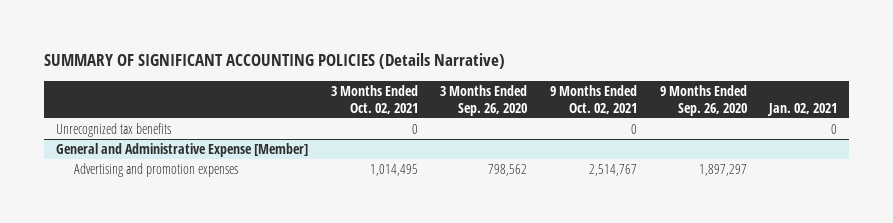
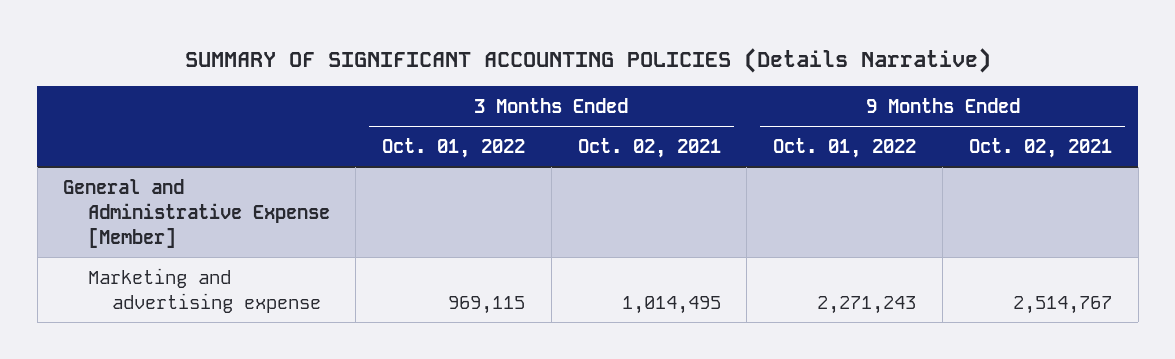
[440,84,528,116] 3 Months Ended Sep. 26, 2020 -> none
[659,84,747,116] 9 Months Ended Sep. 26, 2020 -> none
[767,102,838,116] Jan. 02, 2021 -> none
none -> [382,137,526,158] Oct. 01, 2022
none -> [773,137,917,158] Oct. 01, 2022
[55,123,171,138] Unrecognized tax benefits -> none
[74,163,239,178] Advertising and promotion expenses -> [87,267,322,313] Marketing and advertising expense

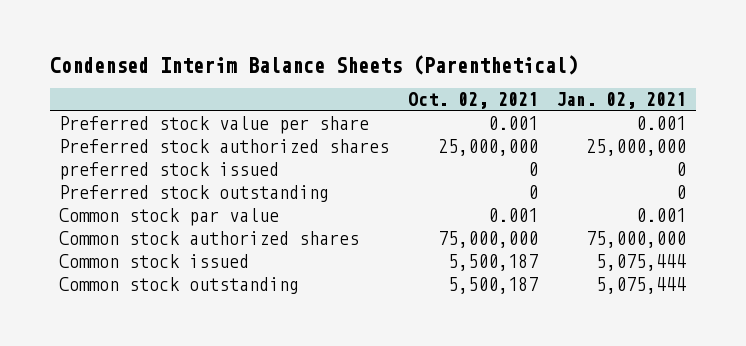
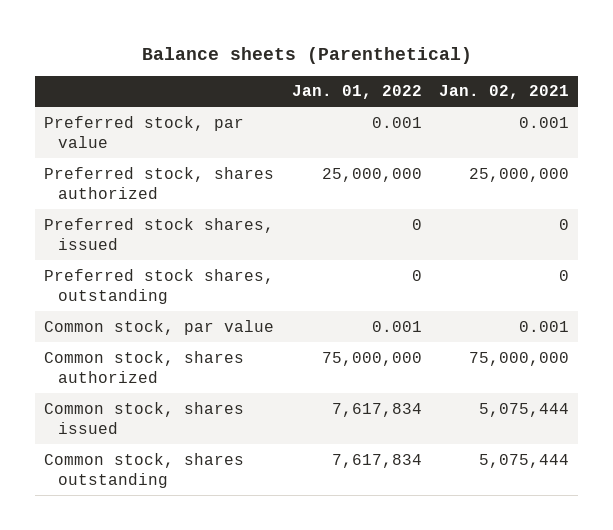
[50,55,579,76] Condensed Interim Balance Sheets (Parenthetical) -> [141,46,472,64] Balance sheets (Parenthetical)
[407,92,538,110] Oct. 02, 2021 -> none
none -> [291,85,422,100] Jan. 01, 2022
[59,116,370,135] Preferred stock value per share -> [44,115,245,148] Preferred stock, par value
[59,139,390,154] Preferred stock authorized shares -> [44,166,275,199] Preferred stock, shares authorized
[59,162,280,181] preferred stock issued -> [44,217,275,250] Preferred stock shares, issued
[59,185,330,203] Preferred stock outstanding -> [44,268,275,304] Preferred stock shares, outstanding
[59,208,280,227] Common stock par value -> [44,319,275,335] Common stock, par value
[59,231,360,246] Common stock authorized shares -> [44,350,245,383] Common stock, shares authorized
[59,254,250,269] Common stock issued -> [44,401,245,434] Common stock, shares issued
[59,277,300,295] Common stock outstanding -> [44,452,245,488] Common stock, shares outstanding

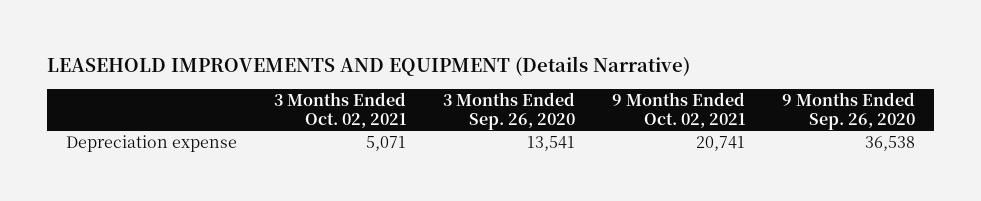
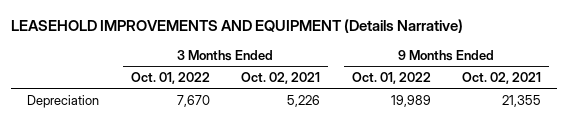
[443,91,576,130] 3 Months Ended Sep. 26, 2020 -> none
[782,91,916,130] 9 Months Ended Sep. 26, 2020 -> none
none -> [130,71,210,84] Oct. 01, 2022
none -> [351,71,431,84] Oct. 01, 2022
[65,135,237,153] Depreciation expense -> [26,94,99,108] Depreciation
[366,136,407,152] 5,071 -> [287,94,321,107] 5,226
[696,136,746,152] 20,741 -> [502,94,542,107] 21,355

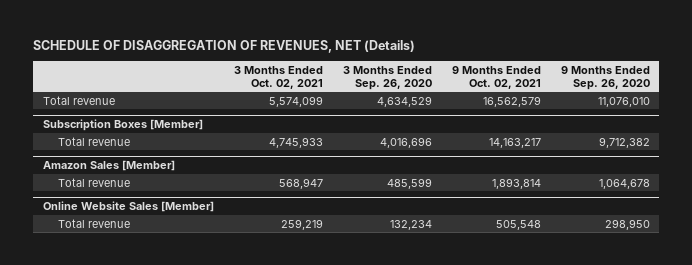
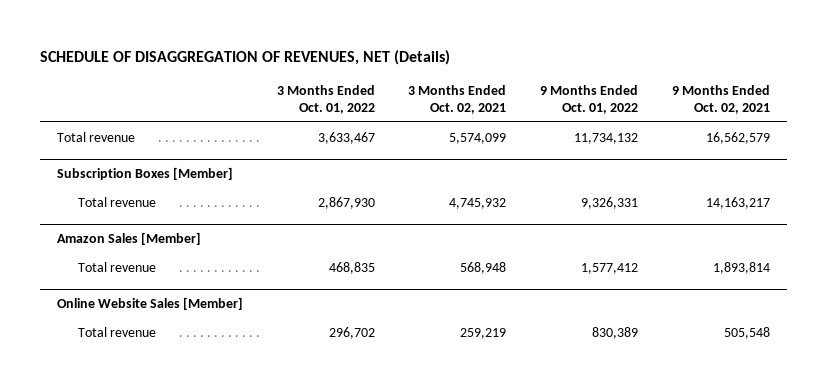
[342,65,432,90] 3 Months Ended Sep. 26, 2020 -> none
[560,65,650,90] 9 Months Ended Sep. 26, 2020 -> none
none -> [276,84,375,115] 3 Months Ended Oct. 01, 2022
none -> [540,84,639,115] 9 Months Ended Oct. 01, 2022
[268,136,323,148] 4,745,933 -> [449,197,507,209] 4,745,932
[278,177,323,189] 568,947 -> [460,261,507,274] 568,948

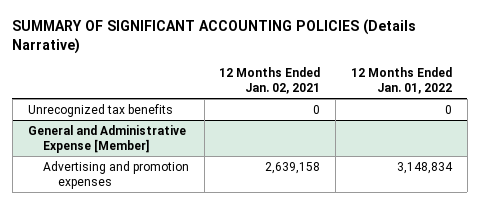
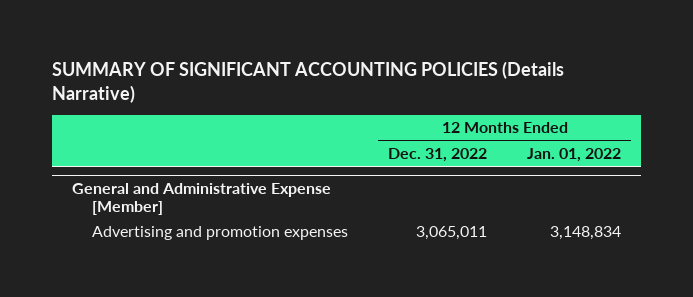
[219,66,321,94] 12 Months Ended Jan. 02, 2021 -> none
none -> [388,147,488,162] Dec. 31, 2022
[27,103,173,117] Unrecognized tax benefits -> none

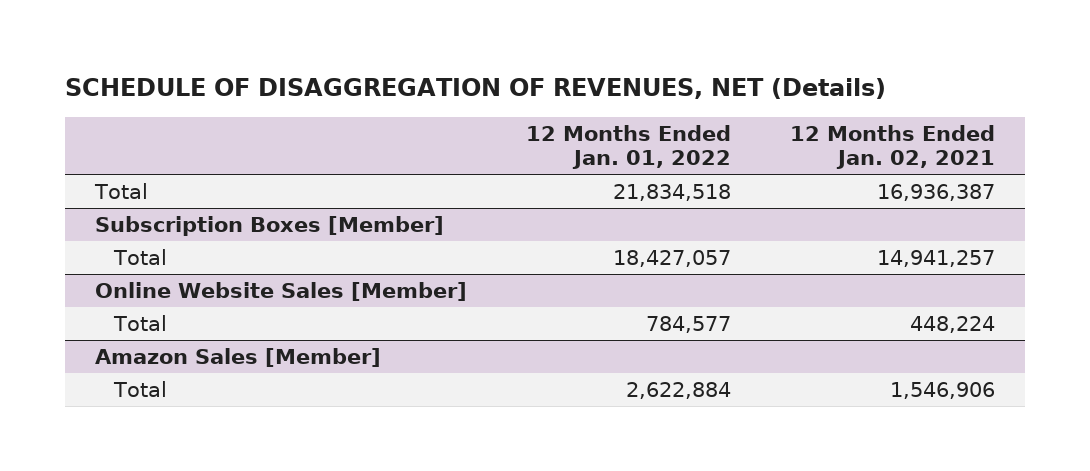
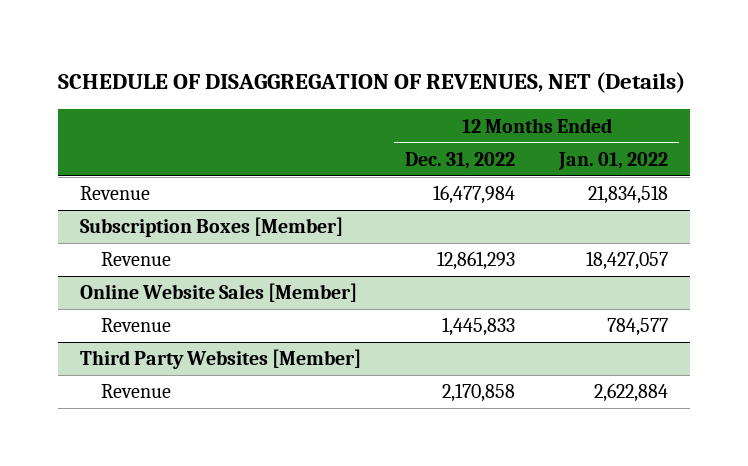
[790,124,996,169] 12 Months Ended Jan. 02, 2021 -> none
none -> [405,151,516,169] Dec. 31, 2022
[93,183,148,200] Total -> [79,186,150,201] Revenue
[112,249,167,266] Total -> [100,252,171,267] Revenue
[94,348,381,368] Amazon Sales [Member] -> none
[112,315,167,332] Total -> [100,318,171,333] Revenue
none -> [79,349,361,370] Third Party Websites [Member]
[112,381,167,398] Total -> [100,384,171,399] Revenue

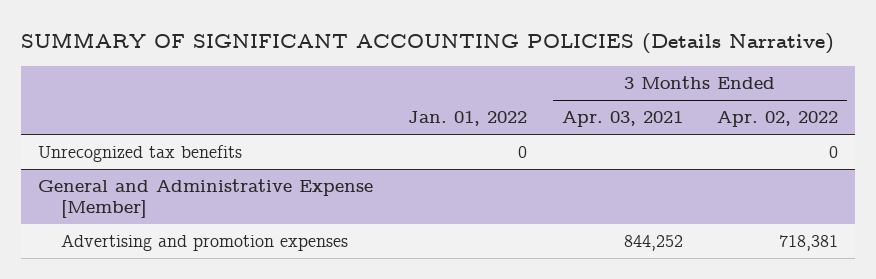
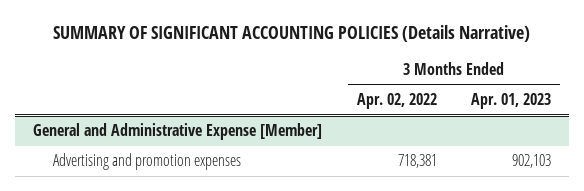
[407,111,527,127] Jan. 01, 2022 -> none
[561,111,683,128] Apr. 03, 2021 -> none
none -> [471,92,552,109] Apr. 01, 2023
[38,145,243,163] Unrecognized tax benefits -> none

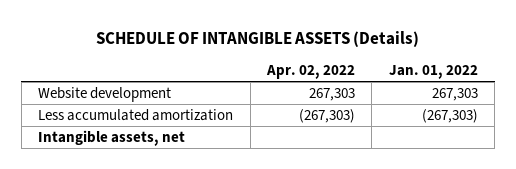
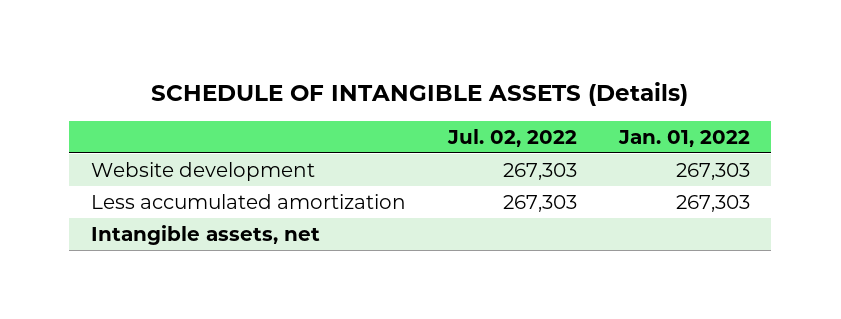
[265,65,355,80] Apr. 02, 2022 -> none
none -> [446,128,577,147] Jul. 02, 2022
[421,108,478,123] (267,303) -> [676,195,751,213] 267,303

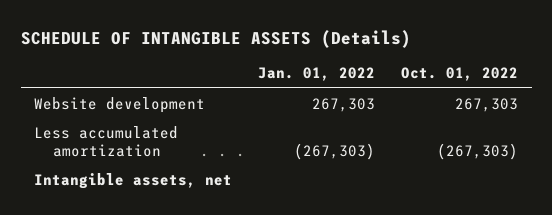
[446,128,577,147] Jul. 02, 2022 -> none
none -> [401,67,519,82] Oct. 01, 2022
[676,195,751,213] 267,303 -> [294,142,376,160] (267,303)

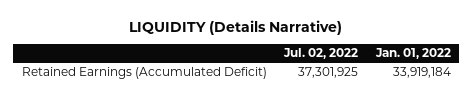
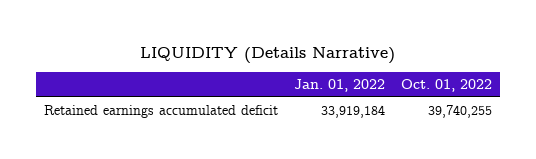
[283,48,359,60] Jul. 02, 2022 -> none
none -> [401,79,493,93] Oct. 01, 2022
[21,67,267,80] Retained Earnings (Accumulated Deficit) -> [44,105,279,119] Retained earnings accumulated deficit

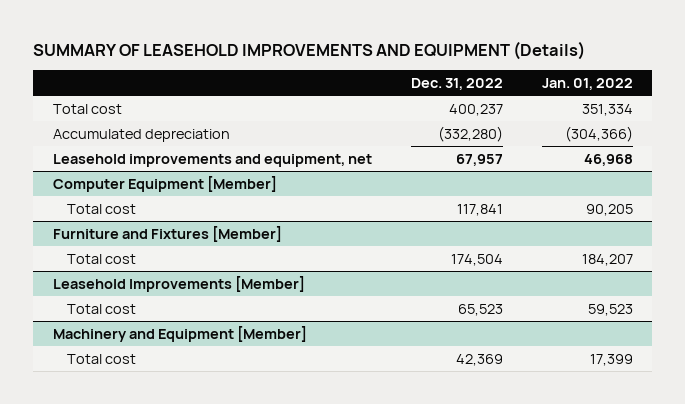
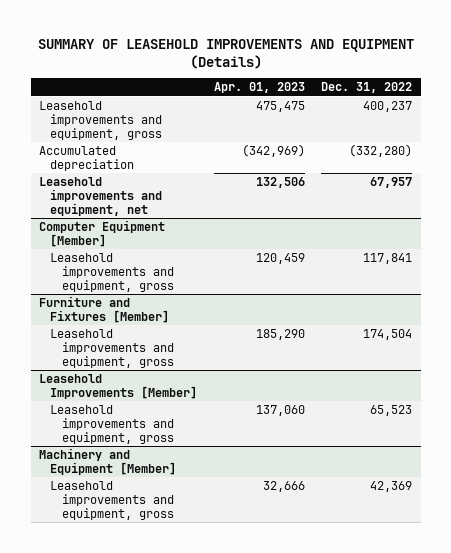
[541,78,633,91] Jan. 01, 2022 -> none
none -> [213,82,305,94] Apr. 01, 2023
[52,103,122,114] Total cost -> [38,100,163,140] Leasehold improvements and equipment, gross
[66,203,136,214] Total cost -> [50,252,174,292] Leasehold improvements and equipment, gross
[66,253,136,264] Total cost -> [50,328,174,368] Leasehold improvements and equipment, gross
[66,303,136,314] Total cost -> [50,404,174,444] Leasehold improvements and equipment, gross
[66,353,136,364] Total cost -> [50,480,174,520] Leasehold improvements and equipment, gross

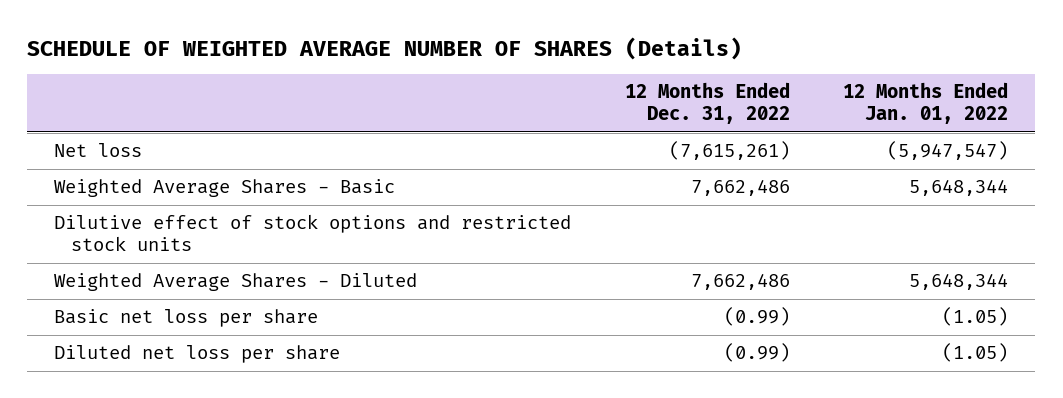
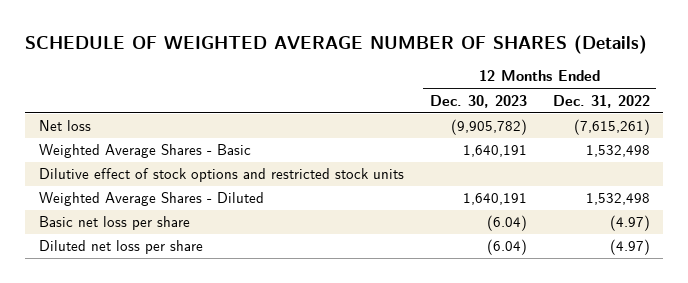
[843,82,1009,124] 12 Months Ended Jan. 01, 2022 -> none
none -> [429,94,527,108] Dec. 30, 2023
[690,179,790,197] 7,662,486 -> [585,145,650,158] 1,532,498
[690,273,790,291] 7,662,486 -> [585,193,650,206] 1,532,498
[723,307,790,327] (0.99) -> [609,215,650,232] (4.97)
[723,343,790,363] (0.99) -> [609,239,650,256] (4.97)

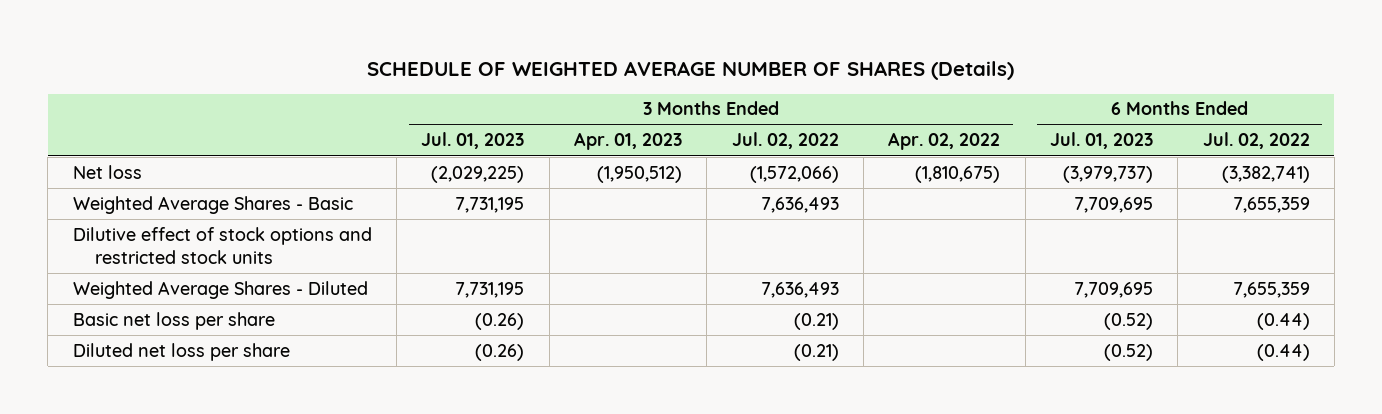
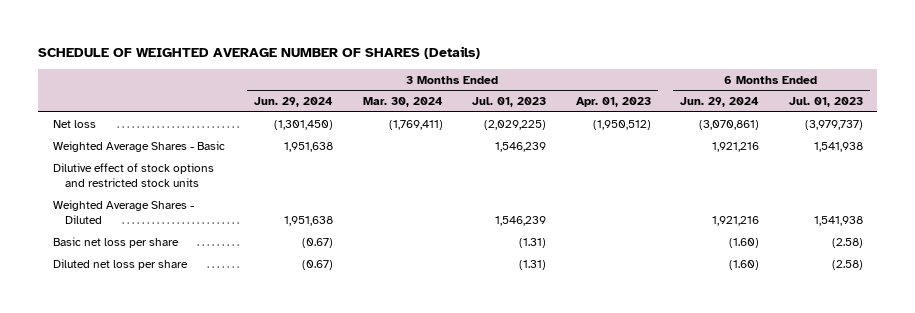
[731,132,839,150] Jul. 02, 2022 -> none
[888,132,1001,151] Apr. 02, 2022 -> none
[1202,132,1310,150] Jul. 02, 2022 -> none
none -> [254,97,334,108] Jun. 29, 2024
none -> [362,97,443,108] Mar. 30, 2024
none -> [680,97,760,108] Jun. 29, 2024
[455,196,525,213] 7,731,195 -> [495,141,547,152] 1,546,239
[1073,196,1153,213] 7,709,695 -> [813,141,863,152] 1,541,938
[455,281,525,298] 7,731,195 -> [495,216,547,227] 1,546,239
[1073,281,1153,298] 7,709,695 -> [813,216,863,227] 1,541,938
[475,312,525,330] (0.26) -> [519,237,547,248] (1.31)
[1103,312,1153,330] (0.52) -> [831,237,863,248] (2.58)
[475,343,525,361] (0.26) -> [519,259,547,270] (1.31)
[1103,343,1153,361] (0.52) -> [831,259,863,270] (2.58)

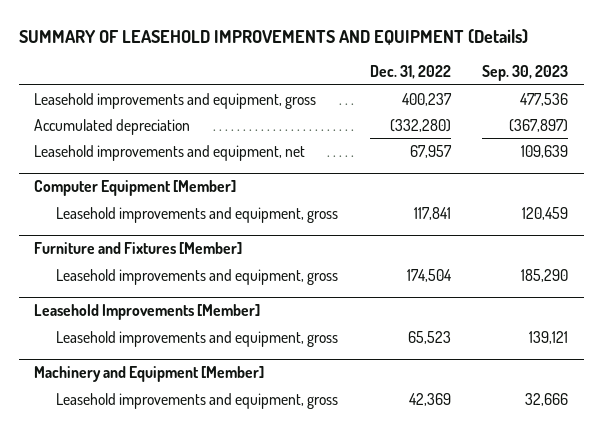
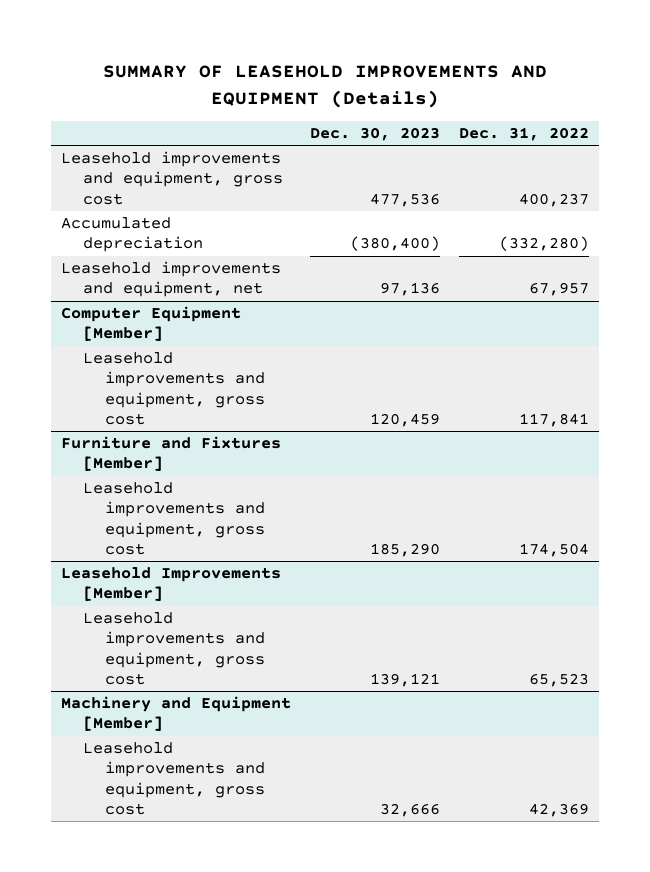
[481,65,568,82] Sep. 30, 2023 -> none
none -> [310,126,441,141] Dec. 30, 2023
[34,92,317,109] Leasehold improvements and equipment, gross -> [60,151,284,205] Leasehold improvements and equipment, gross cost
[56,206,339,223] Leasehold improvements and equipment, gross -> [83,352,266,425] Leasehold improvements and equipment, gross cost
[56,268,339,285] Leasehold improvements and equipment, gross -> [83,482,266,555] Leasehold improvements and equipment, gross cost
[56,330,339,347] Leasehold improvements and equipment, gross -> [83,612,266,685] Leasehold improvements and equipment, gross cost
[56,392,339,409] Leasehold improvements and equipment, gross -> [83,742,266,815] Leasehold improvements and equipment, gross cost

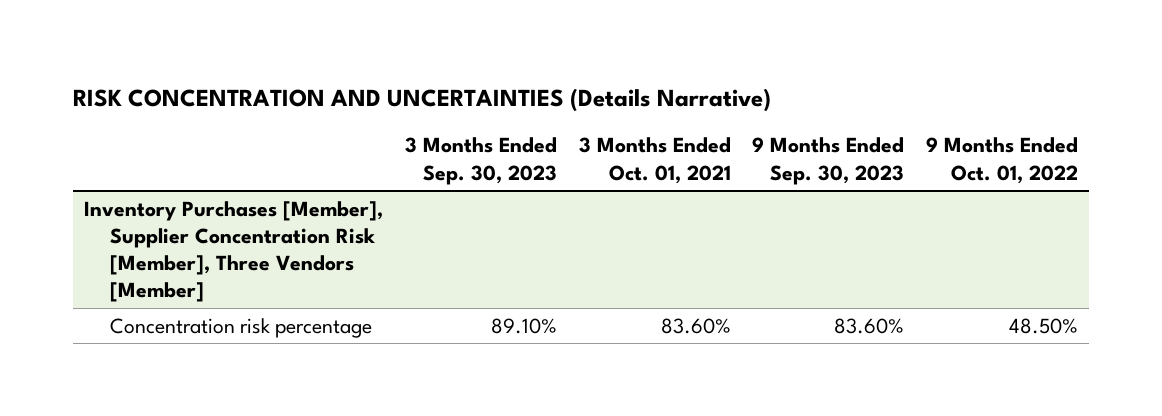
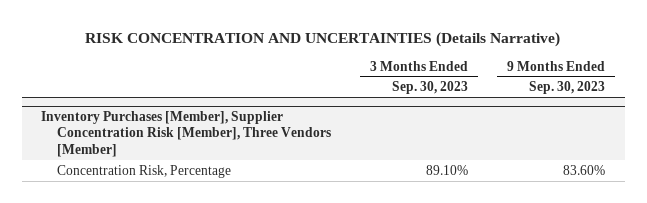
[578,137,731,184] 3 Months Ended Oct. 01, 2021 -> none
[926,137,1079,184] 9 Months Ended Oct. 01, 2022 -> none
[109,317,372,338] Concentration risk percentage -> [57,164,232,178] Concentration Risk, Percentage

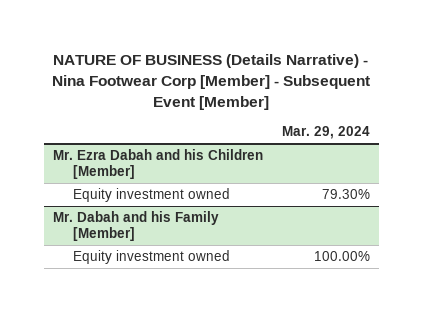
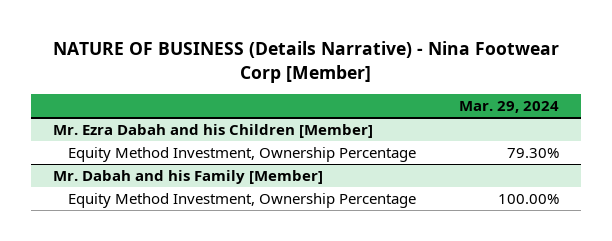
[52,53,371,110] NATURE OF BUSINESS (Details Narrative) - Nina Footwear Corp [Member] - Subsequent Event [Member] -> [53,41,560,83] NATURE OF BUSINESS (Details Narrative) - Nina Footwear Corp [Member]
[73,188,231,203] Equity investment owned -> [68,147,417,163] Equity Method Investment, Ownership Percentage
[73,250,231,265] Equity investment owned -> [68,193,417,209] Equity Method Investment, Ownership Percentage

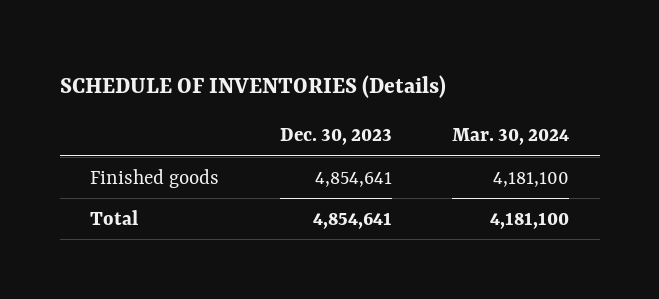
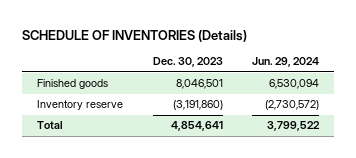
[452,128,570,146] Mar. 30, 2024 -> none
none -> [251,57,319,68] Jun. 29, 2024
[314,171,392,187] 4,854,641 -> [175,79,223,90] 8,046,501
none -> [37,100,124,111] Inventory reserve

